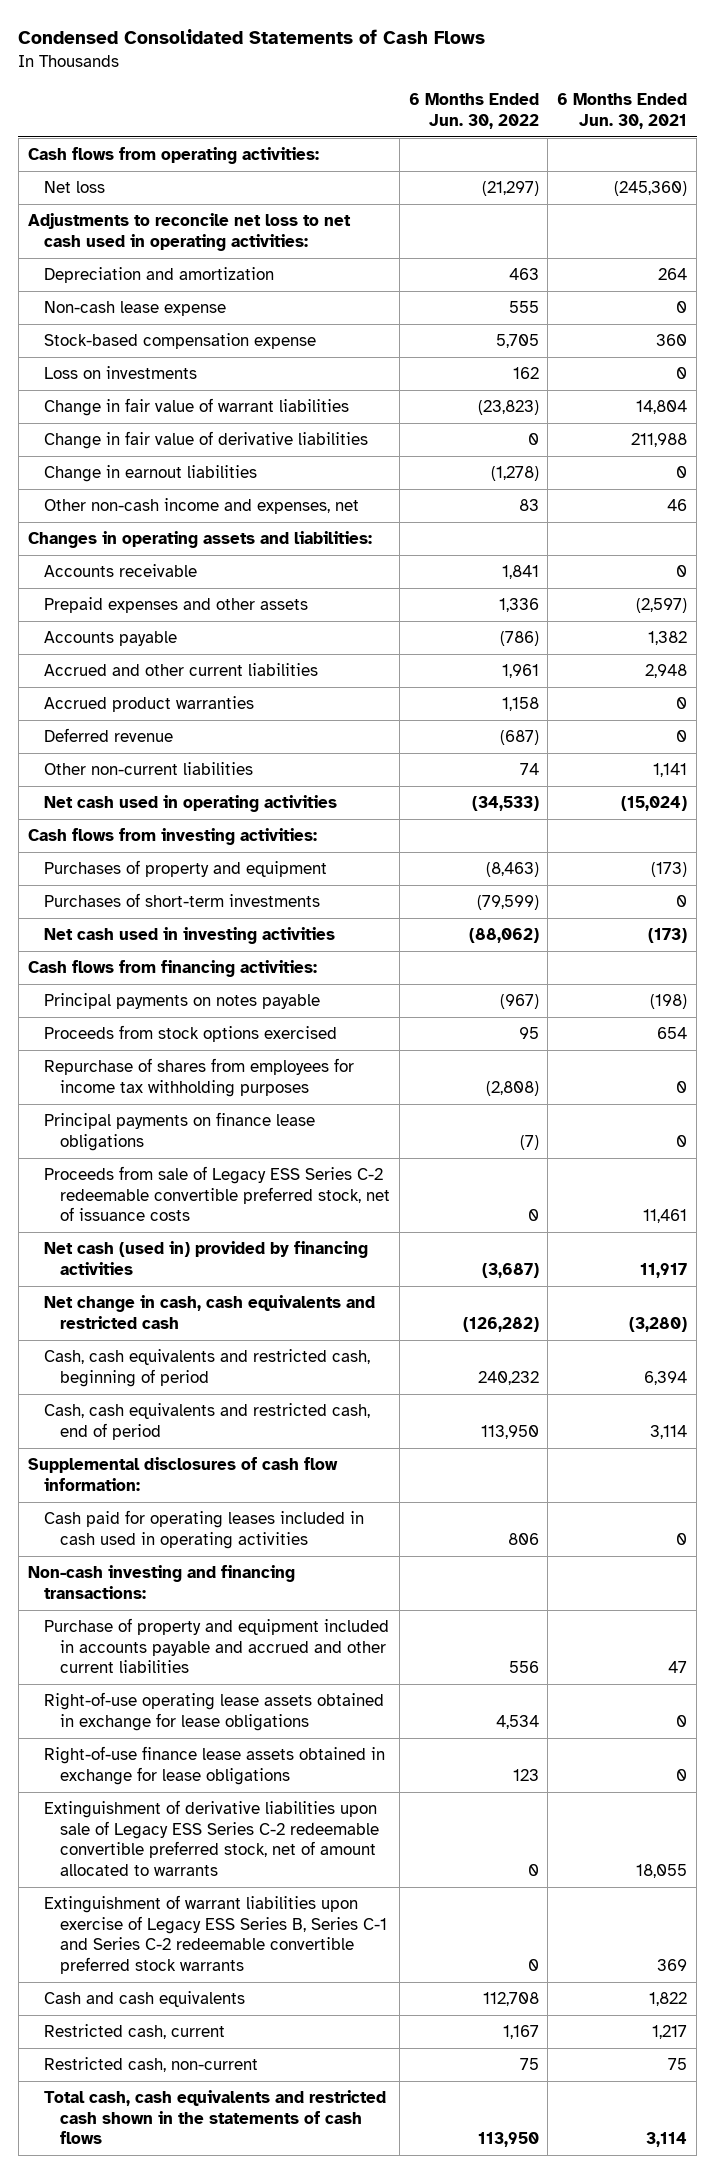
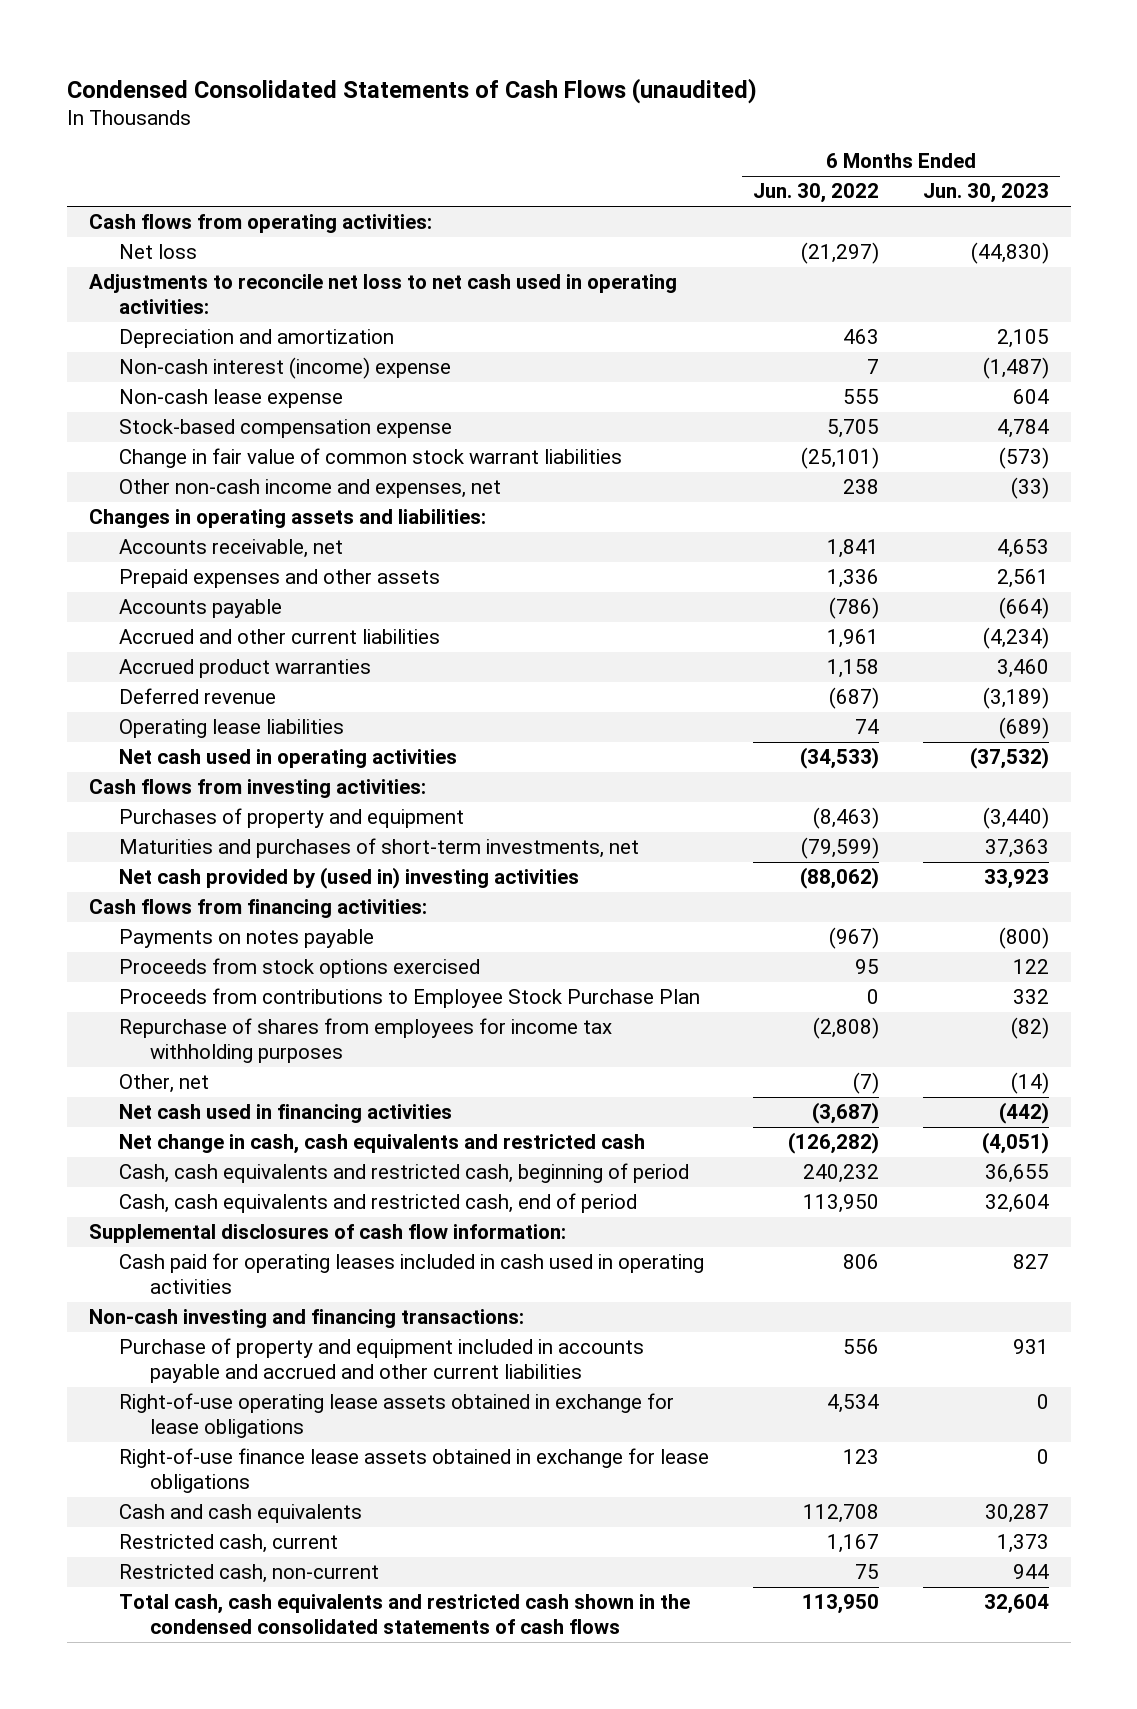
[18,29,486,45] Condensed Consolidated Statements of Cash Flows -> [66,78,757,105] Condensed Consolidated Statements of Cash Flows (unaudited)
[557,93,688,129] 6 Months Ended Jun. 30, 2021 -> none
none -> [922,183,1049,204] Jun. 30, 2023
none -> [119,357,452,380] Non-cash interest (income) expense
[43,366,197,380] Loss on investments -> none
[43,431,368,450] Change in fair value of derivative liabilities -> none
[43,465,257,483] Change in earnout liabilities -> none
[43,398,349,417] Change in fair value of warrant liabilities -> [119,448,623,469] Change in fair value of common stock warrant liabilities
[477,400,539,416] (23,823) -> [801,447,880,470] (25,101)
[518,499,539,512] 83 -> [843,479,880,495] 238
[43,564,197,578] Accounts receivable -> [119,539,344,559] Accounts receivable, net
[43,762,253,776] Other non-current liabilities -> none
none -> [119,719,345,739] Operating lease liabilities
[43,893,320,908] Purchases of short-term investments -> [119,838,640,859] Maturities and purchases of short-term investments, net
[43,927,335,945] Net cash used in investing activities -> [119,867,580,890] Net cash provided by (used in) investing activities
[43,993,320,1010] Principal payments on notes payable -> [119,929,375,949] Payments on notes payable
none -> [119,988,701,1009] Proceeds from contributions to Employee Stock Purchase Plan
[43,1112,315,1151] Principal payments on finance lease obligations -> none
[43,1166,391,1222] Proceeds from sale of Legacy ESS Series C-2 redeemable convertible preferred stock, net of issuance costs -> none
none -> [119,1074,210,1094] Other, net
[43,1241,368,1275] Net cash (used in) provided by financing activities -> [119,1104,453,1124] Net cash used in financing activities
[43,1800,380,1876] Extinguishment of derivative liabilities upon sale of Legacy ESS Series C-2 redeemable convertible preferred stock, net of amount allocated to warrants -> none
[43,1895,388,1974] Extinguishment of warrant liabilities upon exercise of Legacy ESS Series B, Series C-1 and Series C-2 redeemable convertible preferred stock warrants -> none
[43,2090,386,2145] Total cash, cash equivalents and restricted cash shown in the statements of cash flows -> [119,1594,691,1634] Total cash, cash equivalents and restricted cash shown in the condensed consolidated statements of cash flows

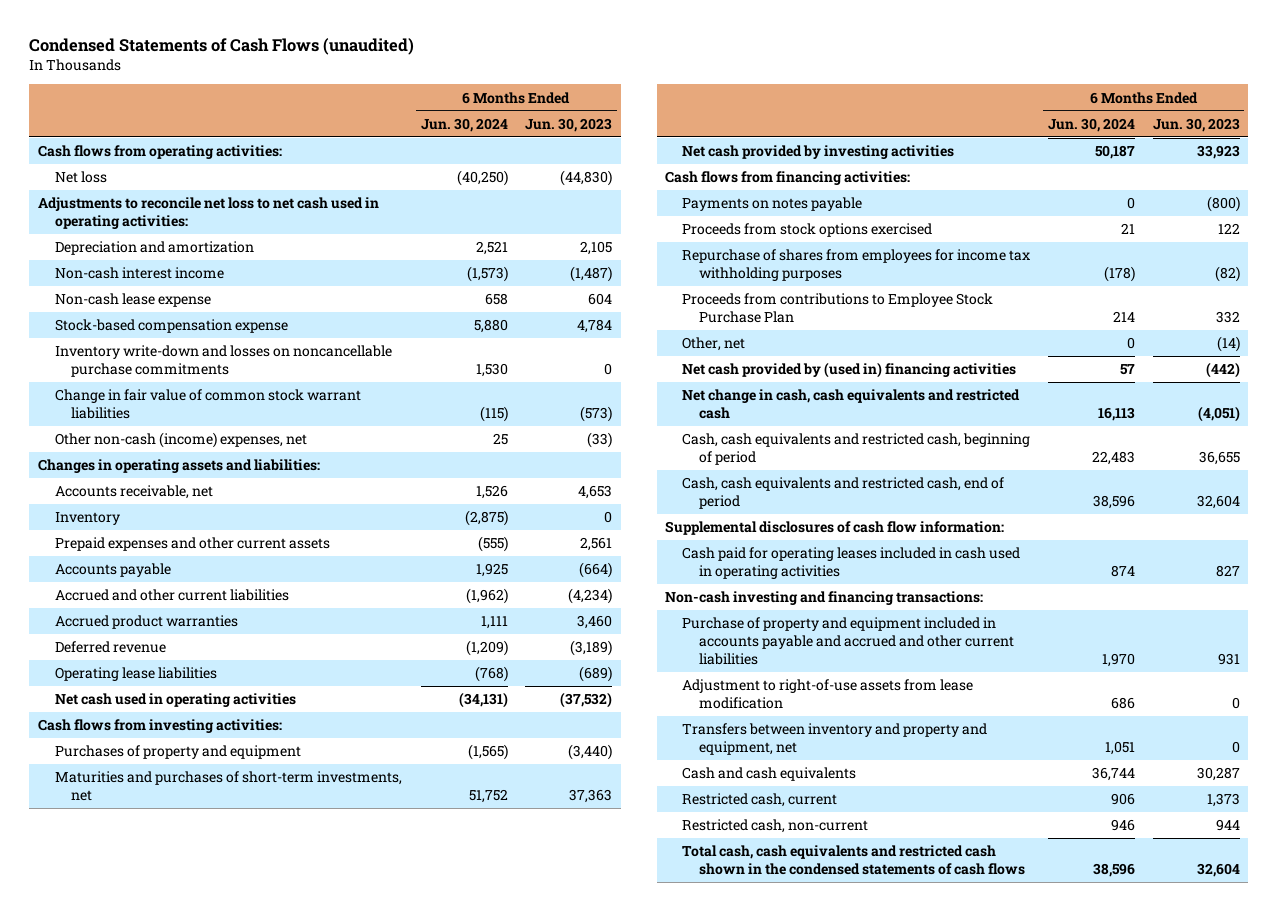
[66,78,757,105] Condensed Consolidated Statements of Cash Flows (unaudited) -> [29,38,415,56] Condensed Statements of Cash Flows (unaudited)
[753,183,880,204] Jun. 30, 2022 -> none
none -> [420,117,508,132] Jun. 30, 2024
[119,357,452,380] Non-cash interest (income) expense -> [54,267,224,280] Non-cash interest income
none -> [54,345,392,378] Inventory write-down and losses on noncancellable purchase commitments
[119,479,502,499] Other non-cash income and expenses, net -> [54,432,307,449] Other non-cash (income) expenses, net
none -> [54,512,120,526] Inventory
[119,569,441,589] Prepaid expenses and other assets -> [54,537,330,552] Prepaid expenses and other current assets
[119,867,580,890] Net cash provided by (used in) investing activities -> [682,145,955,160] Net cash provided by investing activities
[119,988,701,1009] Proceeds from contributions to Employee Stock Purchase Plan -> [682,293,994,324] Proceeds from contributions to Employee Stock Purchase Plan
[119,1104,453,1124] Net cash used in financing activities -> [682,362,1017,379] Net cash provided by (used in) financing activities
[119,1393,675,1438] Right-of-use operating lease assets obtained in exchange for lease obligations -> none
[119,1448,710,1493] Right-of-use finance lease assets obtained in exchange for lease obligations -> none
none -> [682,679,974,710] Adjustment to right-of-use assets from lease modification
none -> [682,723,988,756] Transfers between inventory and property and equipment, net
[119,1594,691,1634] Total cash, cash equivalents and restricted cash shown in the condensed consolidated statements of cash flows -> [682,845,1025,876] Total cash, cash equivalents and restricted cash shown in the condensed statements of cash flows

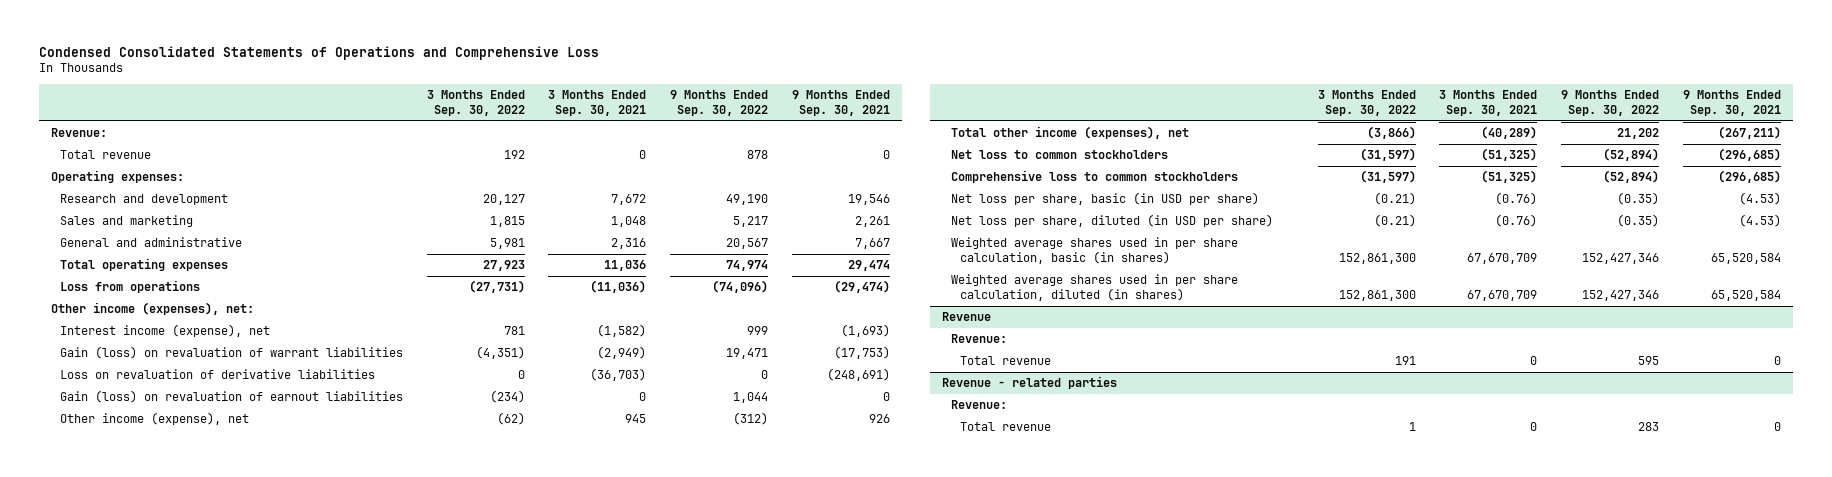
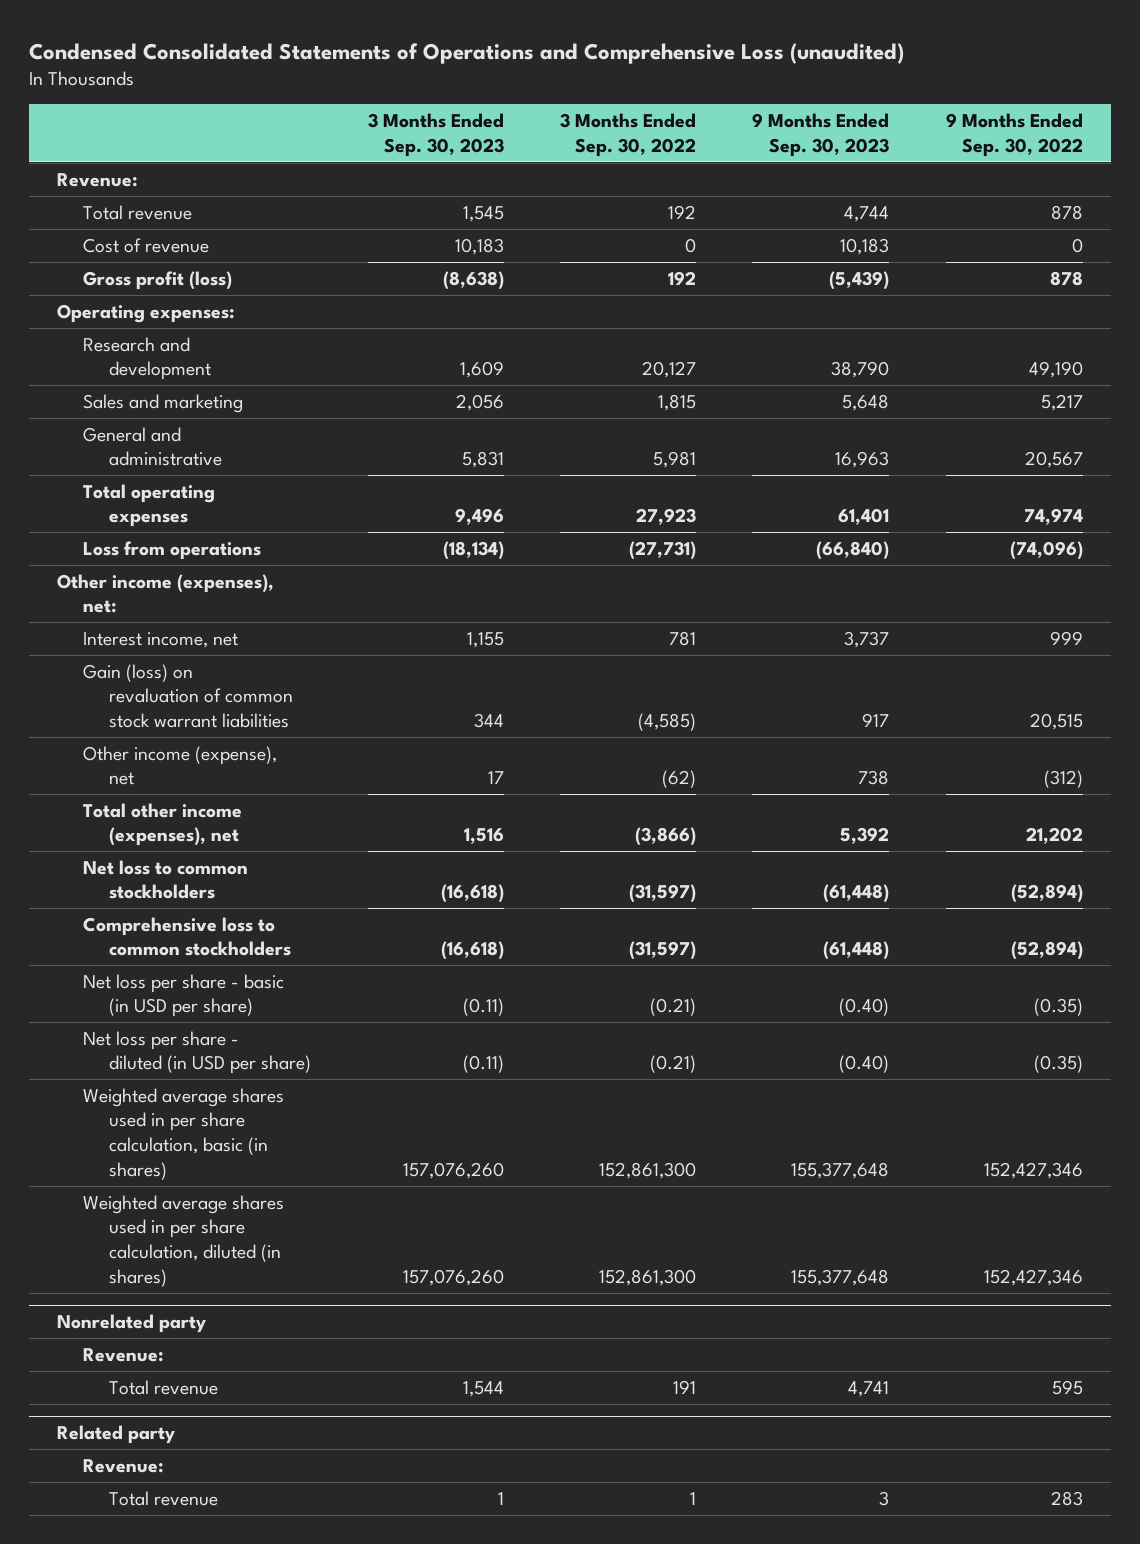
[39,45,600,60] Condensed Consolidated Statements of Operations and Comprehensive Loss -> [28,42,904,64] Condensed Consolidated Statements of Operations and Comprehensive Loss (unaudited)
[548,90,647,116] 3 Months Ended Sep. 30, 2021 -> none
[791,90,890,116] 9 Months Ended Sep. 30, 2021 -> none
none -> [367,112,504,157] 3 Months Ended Sep. 30, 2023
none -> [752,112,890,157] 9 Months Ended Sep. 30, 2023
none -> [83,237,210,253] Cost of revenue
none -> [83,270,233,290] Gross profit (loss)
[60,369,376,380] Loss on revaluation of derivative liabilities -> none
[60,390,404,404] Gain (loss) on revaluation of earnout liabilities -> none
[60,324,271,338] Interest income (expense), net -> [83,631,239,648] Interest income, net
[60,346,404,360] Gain (loss) on revaluation of warrant liabilities -> [83,663,294,729] Gain (loss) on revaluation of common stock warrant liabilities
[475,346,525,360] (4,351) -> [638,713,697,732] (4,585)
[726,348,769,360] 19,471 -> [1029,713,1083,731] 20,515
[951,192,1260,206] Net loss per share, basic (in USD per share) -> [83,973,285,1018] Net loss per share - basic (in USD per share)
[951,214,1274,228] Net loss per share, diluted (in USD per share) -> [83,1030,312,1075] Net loss per share - diluted (in USD per share)
[941,312,991,322] Revenue -> none
none -> [56,1314,206,1334] Nonrelated party
[941,376,1117,390] Revenue - related parties -> none
none -> [56,1425,175,1445] Related party

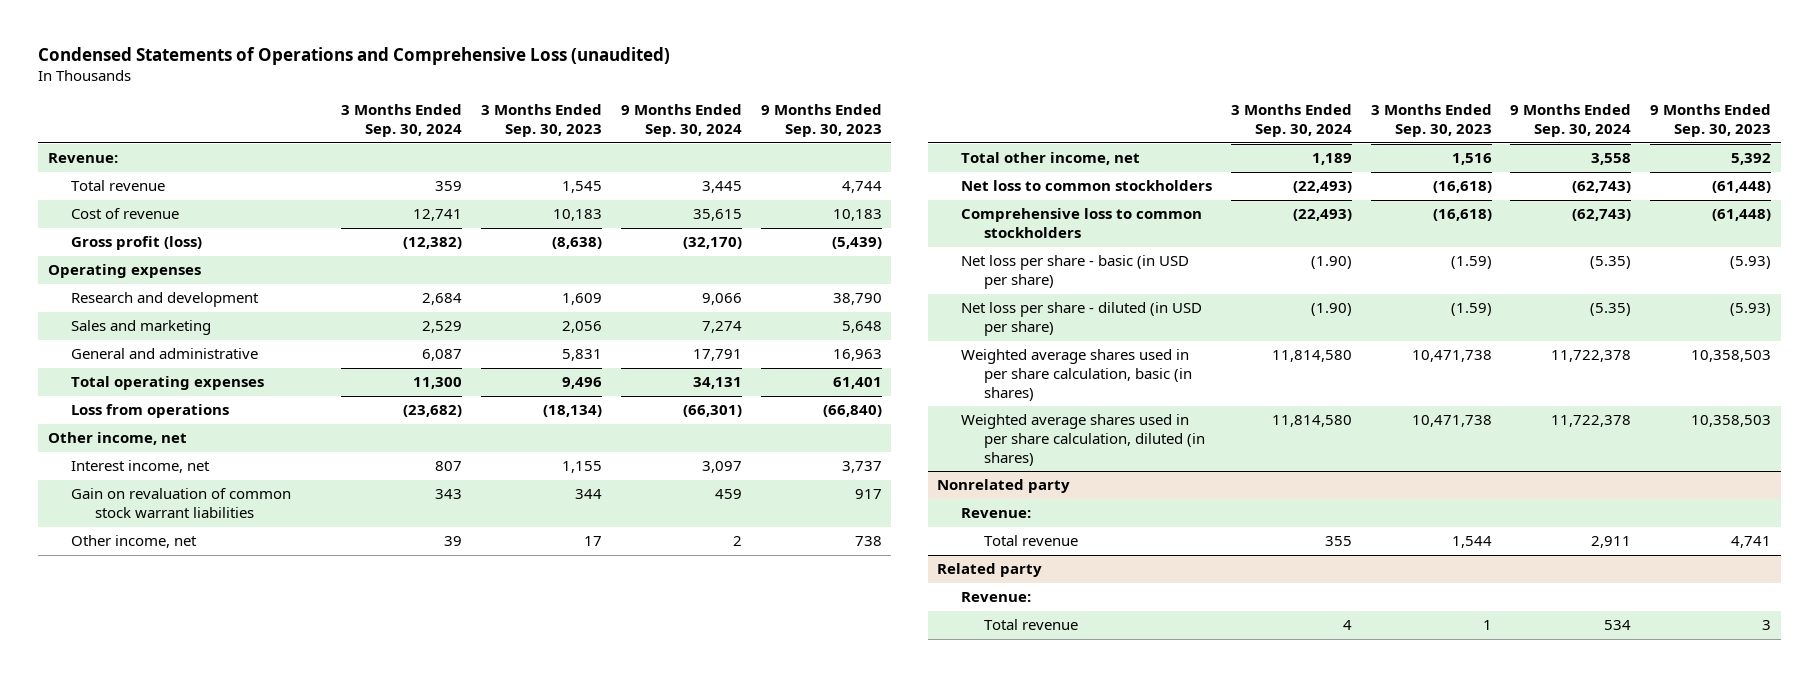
[28,42,904,64] Condensed Consolidated Statements of Operations and Comprehensive Loss (unaudited) -> [38,47,671,66] Condensed Statements of Operations and Comprehensive Loss (unaudited)
[560,112,697,157] 3 Months Ended Sep. 30, 2022 -> none
[945,112,1083,157] 9 Months Ended Sep. 30, 2022 -> none
none -> [341,104,463,137] 3 Months Ended Sep. 30, 2024
none -> [620,104,742,137] 9 Months Ended Sep. 30, 2024
[56,303,235,323] Operating expenses: -> [47,264,201,279] Operating expenses
[56,573,274,614] Other income (expenses), net: -> [47,432,187,446] Other income, net
[83,663,294,729] Gain (loss) on revaluation of common stock warrant liabilities -> [71,488,292,519] Gain on revaluation of common stock warrant liabilities
[83,745,278,786] Other income (expense), net -> [71,535,198,549] Other income, net
[83,802,243,847] Total other income (expenses), net -> [960,152,1140,166] Total other income, net
[462,998,504,1017] (0.11) -> [1450,256,1492,270] (1.59)
[839,998,890,1017] (0.40) -> [1730,256,1772,270] (5.93)
[462,1055,504,1074] (0.11) -> [1450,303,1492,317] (1.59)
[839,1055,890,1074] (0.40) -> [1730,303,1772,317] (5.93)
[402,1161,504,1179] 157,076,260 -> [1411,350,1492,363] 10,471,738
[791,1161,890,1179] 155,377,648 -> [1691,350,1772,363] 10,358,503
[402,1268,504,1286] 157,076,260 -> [1411,415,1492,428] 10,471,738
[791,1268,890,1286] 155,377,648 -> [1691,415,1772,428] 10,358,503

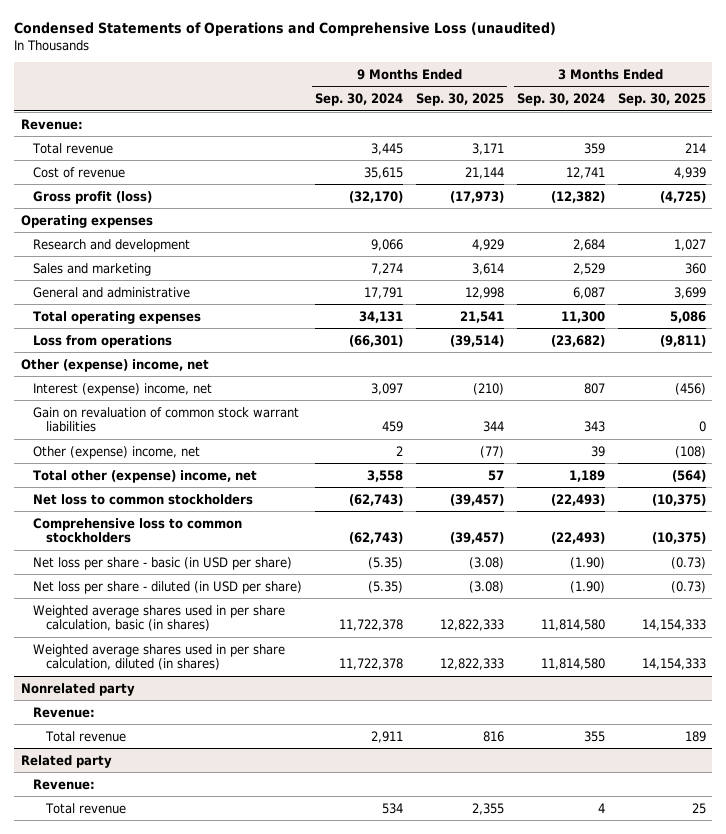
[480,104,602,137] 3 Months Ended Sep. 30, 2023 -> none
[760,104,882,137] 9 Months Ended Sep. 30, 2023 -> none
none -> [416,93,505,107] Sep. 30, 2025
none -> [617,93,706,107] Sep. 30, 2025
[47,432,187,446] Other income, net -> [20,358,209,372] Other (expense) income, net
[71,460,211,474] Interest income, net -> [33,382,213,396] Interest (expense) income, net
[71,535,198,549] Other income, net -> [33,445,201,459] Other (expense) income, net
[960,152,1140,166] Total other income, net -> [33,469,258,483] Total other (expense) income, net

